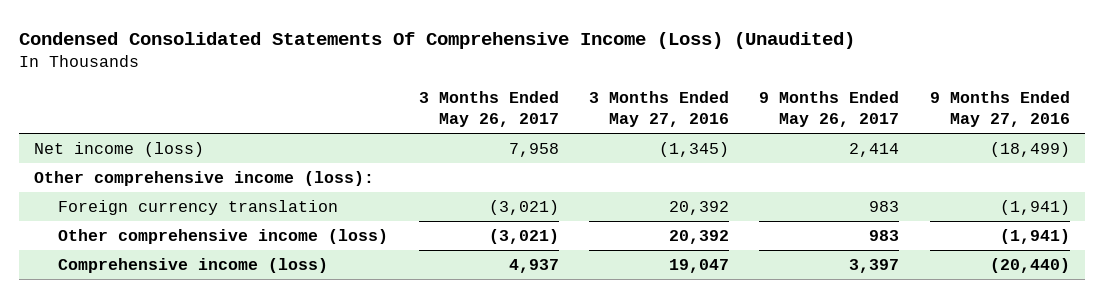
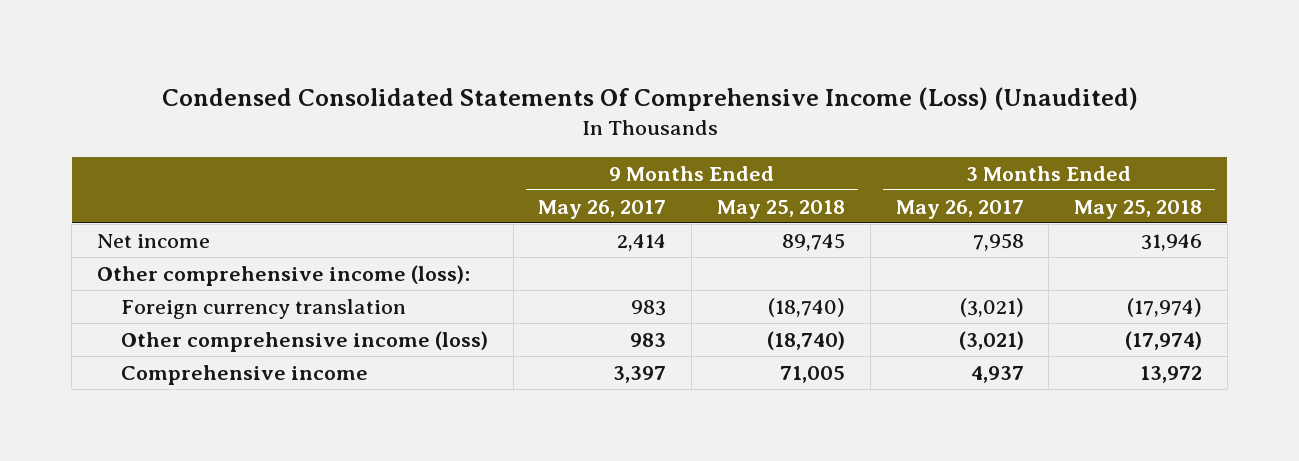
[588,90,729,127] 3 Months Ended May 27, 2016 -> none
[929,90,1070,127] 9 Months Ended May 27, 2016 -> none
none -> [717,199,846,219] May 25, 2018
none -> [1074,199,1203,219] May 25, 2018
[34,141,205,157] Net income (loss) -> [97,234,211,249] Net income
[58,257,329,273] Comprehensive income (loss) -> [120,365,368,386] Comprehensive income

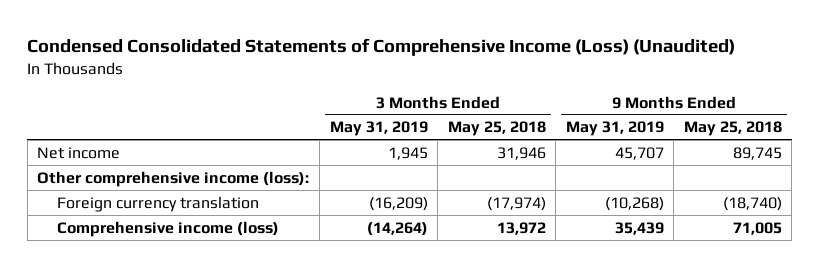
[161,86,1138,111] Condensed Consolidated Statements Of Comprehensive Income (Loss) (Unaudited) -> [27,38,736,57] Condensed Consolidated Statements of Comprehensive Income (Loss) (Unaudited)
[538,199,667,219] May 26, 2017 -> none
[895,199,1024,219] May 26, 2017 -> none
none -> [329,121,428,137] May 31, 2019
none -> [565,121,664,137] May 31, 2019
[120,331,488,353] Other comprehensive income (loss) -> none
[120,365,368,386] Comprehensive income -> [56,220,279,237] Comprehensive income (loss)

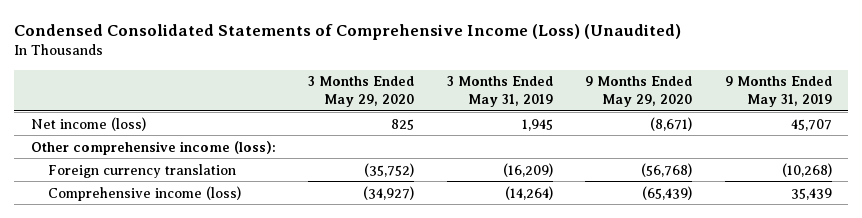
[447,121,546,137] May 25, 2018 -> none
[683,121,782,137] May 25, 2018 -> none
none -> [308,76,415,107] 3 Months Ended May 29, 2020
none -> [585,76,693,107] 9 Months Ended May 29, 2020
[37,146,121,159] Net income -> [30,116,146,131] Net income (loss)

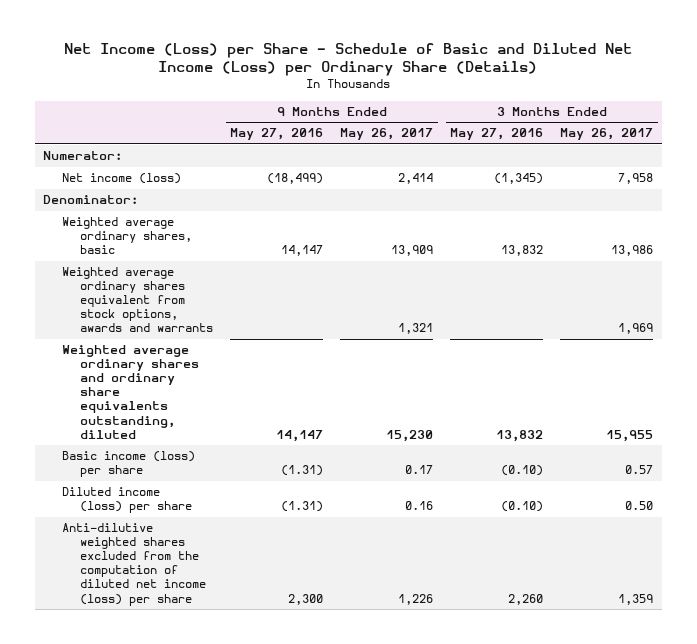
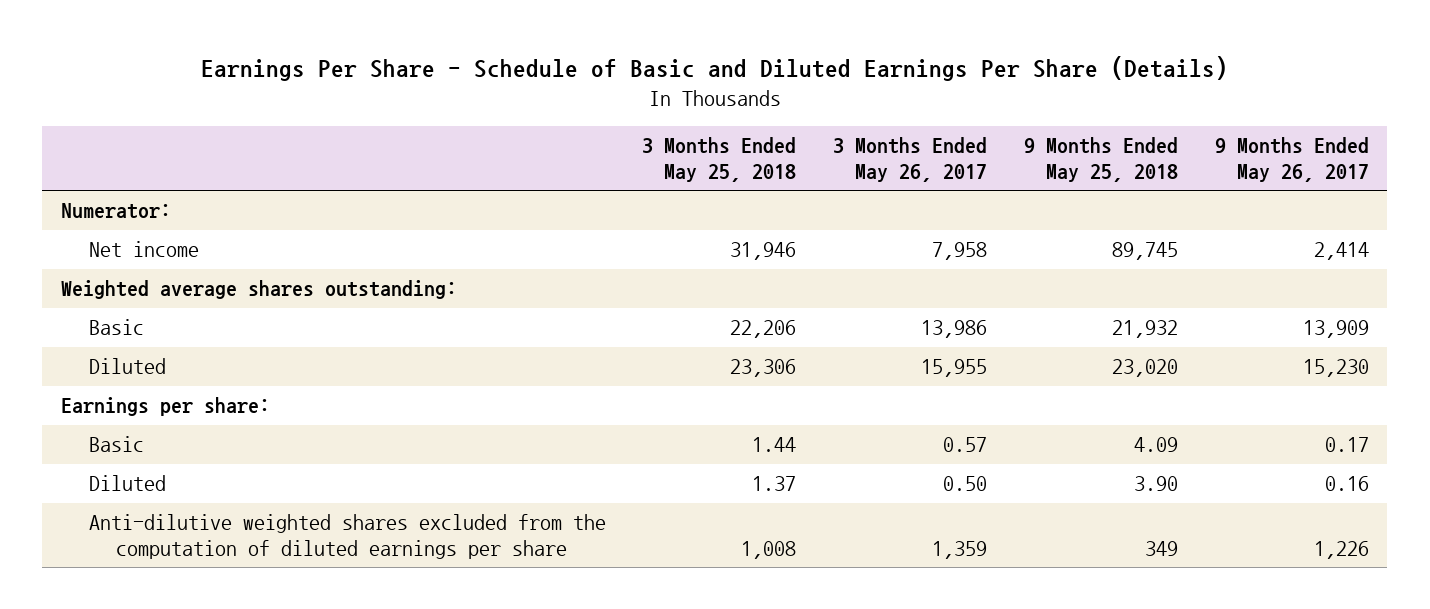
[64,42,633,77] Net Income (Loss) per Share - Schedule of Basic and Diluted Net Income (Loss) per Ordinary Share (Details) -> [200,55,1228,81] Earnings Per Share - Schedule of Basic and Diluted Earnings Per Share (Details)
[230,128,324,141] May 27, 2016 -> none
[450,128,544,141] May 27, 2016 -> none
none -> [642,137,797,182] 3 Months Ended May 25, 2018
none -> [1024,137,1179,182] 9 Months Ended May 25, 2018
[61,267,214,333] Weighted average ordinary shares equivalent from stock options, awards and warrants -> none
[61,173,181,185] Net income (loss) -> [88,241,199,258] Net income
[43,195,139,205] Denominator: -> [60,280,457,300] Weighted average shares outstanding:
[61,217,193,255] Weighted average ordinary shares, basic -> [88,319,144,336] Basic
[61,345,200,439] Weighted average ordinary shares and ordinary share equivalents outstanding, diluted -> [88,358,166,375] Diluted
none -> [60,397,270,417] Earnings per share:
[61,451,195,478] Basic income (loss) per share -> [88,436,144,453] Basic
[61,487,193,514] Diluted income (loss) per share -> [88,475,166,492] Diluted
[61,523,207,606] Anti-dilutive weighted shares excluded from the computation of diluted net income (loss) per share -> [88,514,606,559] Anti-dilutive weighted shares excluded from the computation of diluted earnings per share

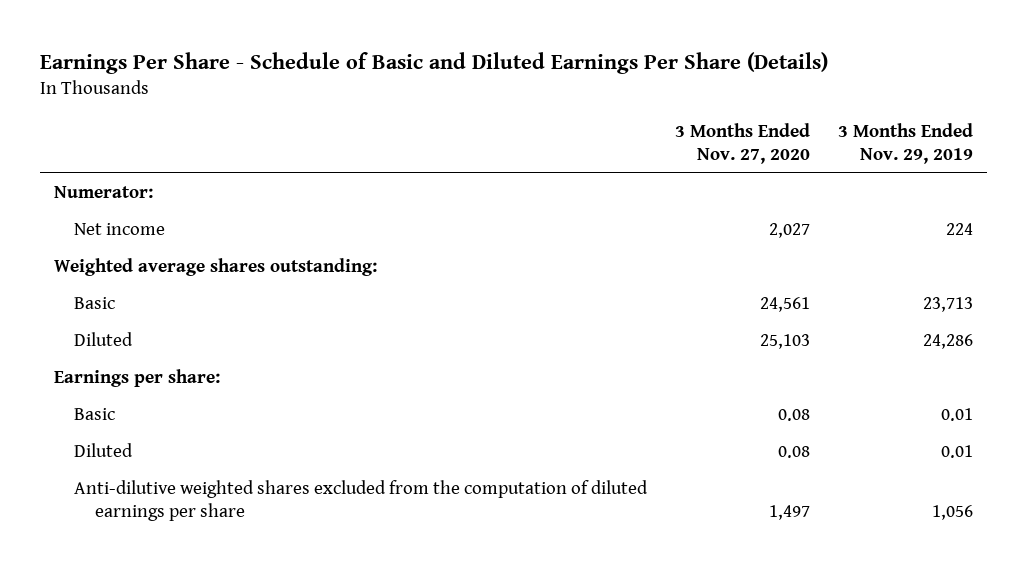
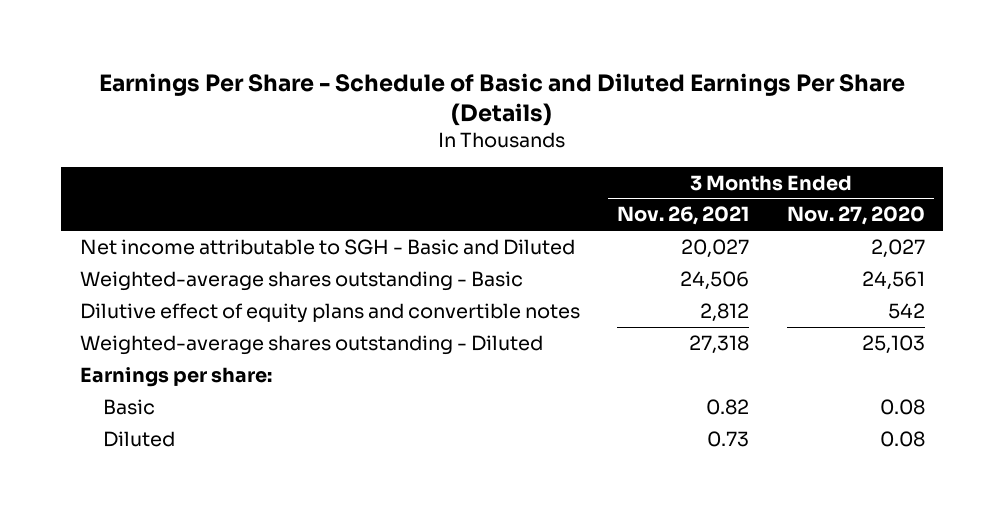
[838,122,974,164] 3 Months Ended Nov. 29, 2019 -> none
none -> [617,206,750,226] Nov. 26, 2021
[53,186,153,199] Numerator: -> none
[53,258,377,277] Weighted average shares outstanding: -> none
[74,223,166,236] Net income -> [79,238,575,255] Net income attributable to SGH - Basic and Diluted
[74,297,116,310] Basic -> [79,270,523,291] Weighted-average shares outstanding - Basic
none -> [79,302,580,323] Dilutive effect of equity plans and convertible notes
[74,332,134,347] Diluted -> [79,334,543,355] Weighted-average shares outstanding - Diluted
[74,480,649,522] Anti-dilutive weighted shares excluded from the computation of diluted earnings per share -> none

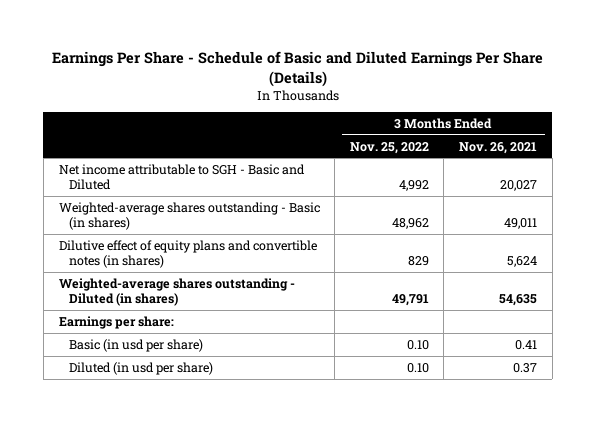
[786,206,925,226] Nov. 27, 2020 -> none
none -> [349,141,429,154] Nov. 25, 2022
[79,270,523,291] Weighted-average shares outstanding - Basic -> [58,201,320,231] Weighted-average shares outstanding - Basic (in shares)
[680,270,750,290] 24,506 -> [504,218,538,230] 49,011
[79,302,580,323] Dilutive effect of equity plans and convertible notes -> [58,239,317,269] Dilutive effect of equity plans and convertible notes (in shares)
[700,302,750,322] 2,812 -> [507,256,538,268] 5,624
[79,334,543,355] Weighted-average shares outstanding - Diluted -> [58,277,295,307] Weighted-average shares outstanding - Diluted (in shares)
[689,334,750,354] 27,318 -> [499,294,538,307] 54,635
[103,398,156,415] Basic -> [69,338,204,352] Basic (in usd per share)
[706,398,750,415] 0.82 -> [515,339,538,350] 0.41
[103,430,176,447] Diluted -> [69,361,214,375] Diluted (in usd per share)
[707,430,750,447] 0.73 -> [513,362,538,373] 0.37

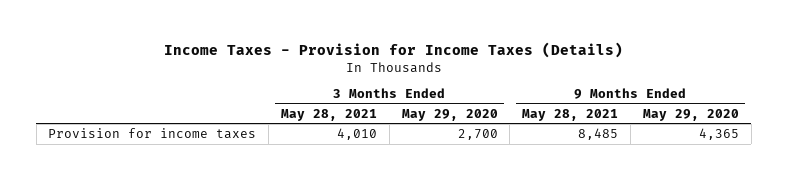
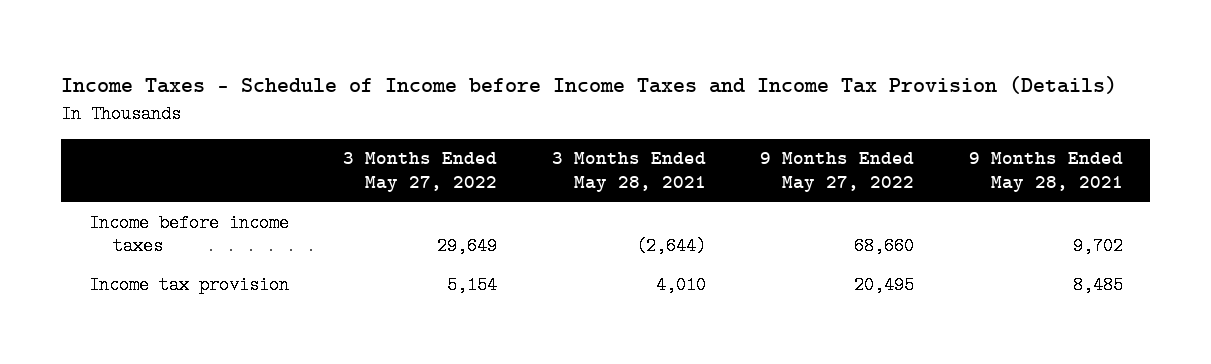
[163,42,623,59] Income Taxes - Provision for Income Taxes (Details) -> [61,76,1118,95] Income Taxes - Schedule of Income before Income Taxes and Income Tax Provision (Details)
[401,108,498,121] May 29, 2020 -> none
[642,108,739,121] May 29, 2020 -> none
none -> [343,152,498,192] 3 Months Ended May 27, 2022
none -> [760,152,915,192] 9 Months Ended May 27, 2022
none -> [88,213,289,255] Income before income taxes
[48,128,257,140] Provision for income taxes -> [88,275,289,294] Income tax provision

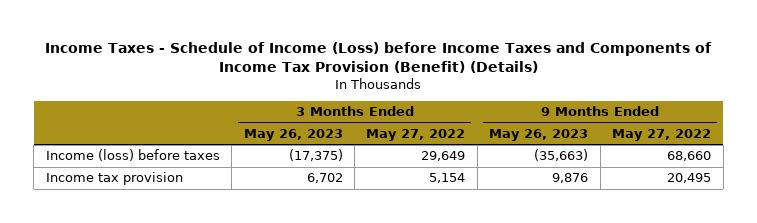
[61,76,1118,95] Income Taxes - Schedule of Income before Income Taxes and Income Tax Provision (Details) -> [45,41,713,74] Income Taxes - Schedule of Income (Loss) before Income Taxes and Components of Income Tax Provision (Benefit) (Details)
[551,152,706,192] 3 Months Ended May 28, 2021 -> none
[968,152,1123,192] 9 Months Ended May 28, 2021 -> none
none -> [243,129,343,142] May 26, 2023
none -> [489,129,589,142] May 26, 2023
[88,213,289,255] Income before income taxes -> [45,149,220,162] Income (loss) before taxes

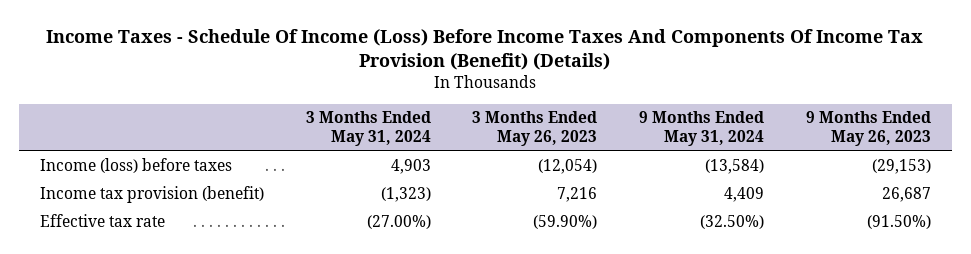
[45,41,713,74] Income Taxes - Schedule of Income (Loss) before Income Taxes and Components of Income Tax Provision (Benefit) (Details) -> [46,29,924,71] Income Taxes - Schedule Of Income (Loss) Before Income Taxes And Components Of Income Tax Provision (Benefit) (Details)
[366,129,466,142] May 27, 2022 -> none
[612,129,712,142] May 27, 2022 -> none
none -> [305,111,431,146] 3 Months Ended May 31, 2024
none -> [639,111,765,146] 9 Months Ended May 31, 2024
[288,149,343,162] (17,375) -> [538,158,598,174] (12,054)
[534,149,589,162] (35,663) -> [872,158,932,174] (29,153)
[45,172,183,186] Income tax provision -> [39,185,264,203] Income tax provision (benefit)
[306,173,343,184] 6,702 -> [557,186,598,202] 7,216
[552,173,589,184] 9,876 -> [882,186,932,202] 26,687
none -> [39,213,165,227] Effective tax rate

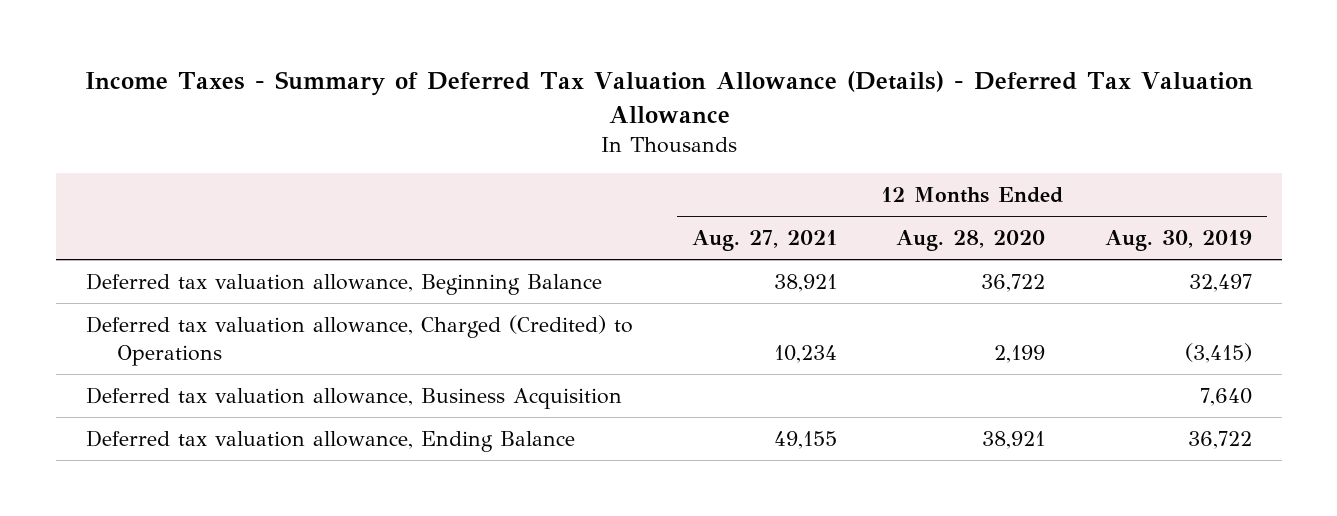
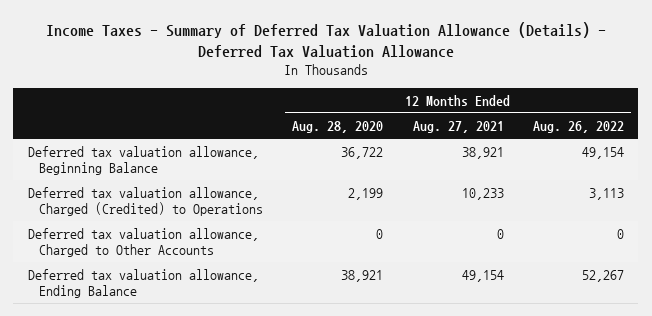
[1104,230,1252,252] Aug. 30, 2019 -> none
none -> [532,120,624,133] Aug. 26, 2022
[85,386,622,409] Deferred tax valuation allowance, Business Acquisition -> none
[774,344,838,363] 10,234 -> [461,187,504,200] 10,233
none -> [27,227,259,257] Deferred tax valuation allowance, Charged to Other Accounts
[774,430,838,449] 49,155 -> [461,269,504,282] 49,154

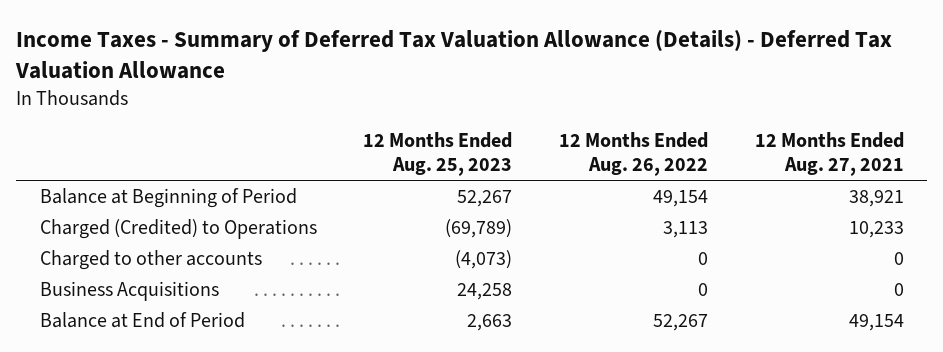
[292,120,384,133] Aug. 28, 2020 -> none
none -> [363,132,513,177] 12 Months Ended Aug. 25, 2023
[27,145,259,175] Deferred tax valuation allowance, Beginning Balance -> [39,188,297,209] Balance at Beginning of Period
[27,186,264,216] Deferred tax valuation allowance, Charged (Credited) to Operations -> [39,219,317,240] Charged (Credited) to Operations
[27,227,259,257] Deferred tax valuation allowance, Charged to Other Accounts -> [39,250,262,271] Charged to other accounts
none -> [39,281,219,302] Business Acquisitions
[27,268,259,298] Deferred tax valuation allowance, Ending Balance -> [39,312,245,329] Balance at End of Period

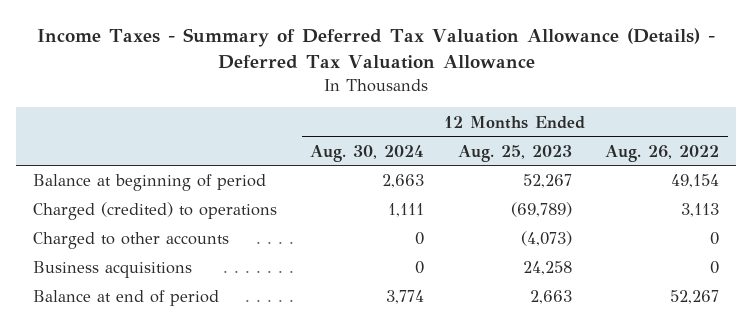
[754,132,904,177] 12 Months Ended Aug. 27, 2021 -> none
none -> [310,144,425,162] Aug. 30, 2024
[39,188,297,209] Balance at Beginning of Period -> [33,174,267,192] Balance at beginning of period
[39,219,317,240] Charged (Credited) to Operations -> [33,202,278,221] Charged (credited) to operations
[39,281,219,302] Business Acquisitions -> [33,261,193,279] Business acquisitions
[39,312,245,329] Balance at End of Period -> [33,290,220,307] Balance at end of period

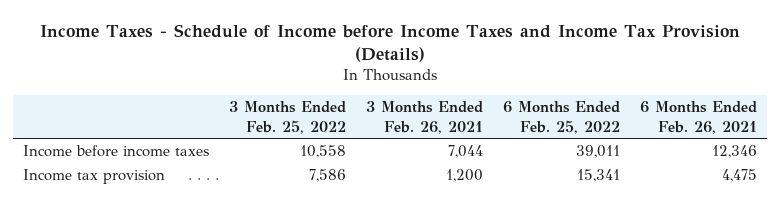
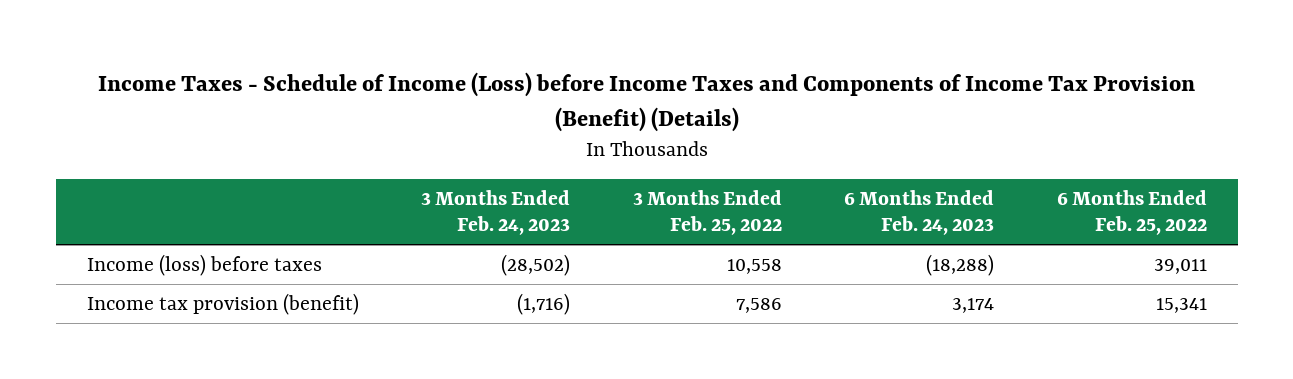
[40,23,741,62] Income Taxes - Schedule of Income before Income Taxes and Income Tax Provision (Details) -> [97,71,1195,132] Income Taxes - Schedule of Income (Loss) before Income Taxes and Components of Income Tax Provision (Benefit) (Details)
[366,101,484,134] 3 Months Ended Feb. 26, 2021 -> none
[640,101,758,134] 6 Months Ended Feb. 26, 2021 -> none
none -> [421,189,571,236] 3 Months Ended Feb. 24, 2023
none -> [844,189,995,236] 6 Months Ended Feb. 24, 2023
[23,144,210,157] Income before income taxes -> [86,253,322,276] Income (loss) before taxes
[23,168,166,184] Income tax provision -> [86,292,359,315] Income tax provision (benefit)

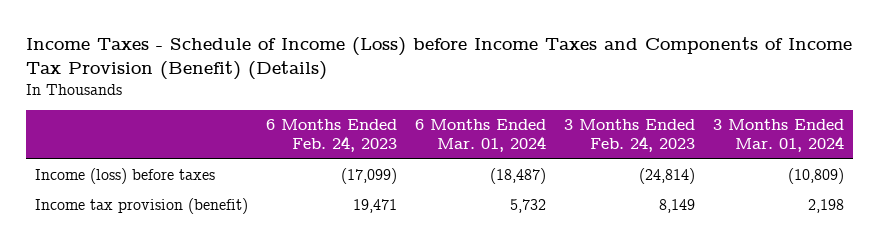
[632,189,782,236] 3 Months Ended Feb. 25, 2022 -> none
[1056,189,1207,236] 6 Months Ended Feb. 25, 2022 -> none
none -> [414,119,546,153] 6 Months Ended Mar. 01, 2024
none -> [713,119,845,153] 3 Months Ended Mar. 01, 2024
[501,253,571,276] (28,502) -> [638,168,695,185] (24,814)
[926,253,995,276] (18,288) -> [340,168,397,185] (17,099)
[517,292,571,315] (1,716) -> [658,199,695,214] 8,149
[952,297,995,313] 3,174 -> [352,199,397,214] 19,471

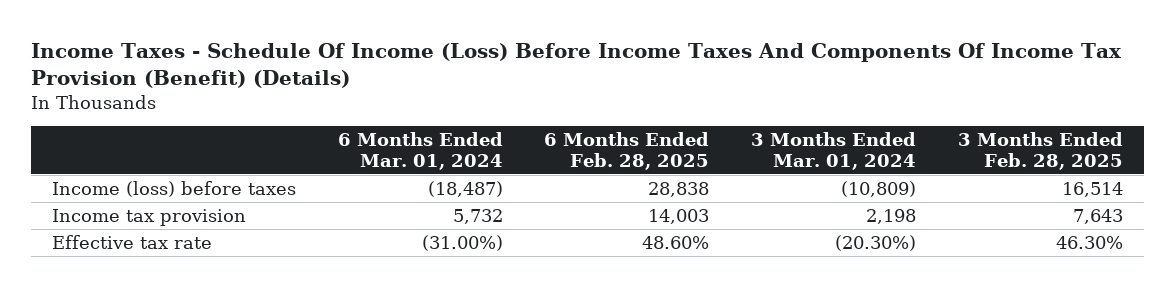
[25,36,852,80] Income Taxes - Schedule of Income (Loss) before Income Taxes and Components of Income Tax Provision (Benefit) (Details) -> [31,43,1123,89] Income Taxes - Schedule Of Income (Loss) Before Income Taxes And Components Of Income Tax Provision (Benefit) (Details)
[265,119,397,153] 6 Months Ended Feb. 24, 2023 -> none
[563,119,695,153] 3 Months Ended Feb. 24, 2023 -> none
none -> [544,132,710,170] 6 Months Ended Feb. 28, 2025
none -> [957,132,1123,170] 3 Months Ended Feb. 28, 2025
[34,198,248,215] Income tax provision (benefit) -> [51,208,246,226] Income tax provision
none -> [51,234,212,249] Effective tax rate

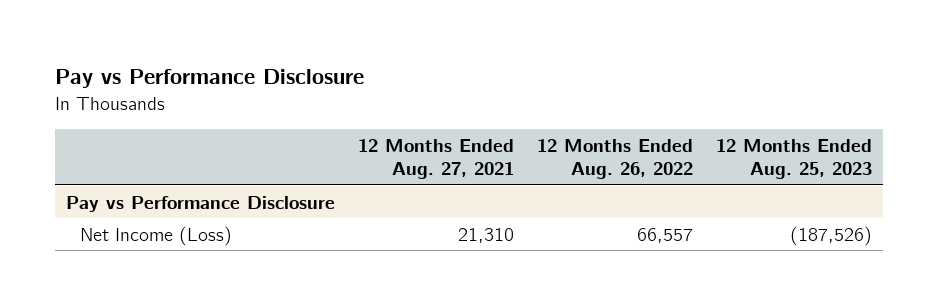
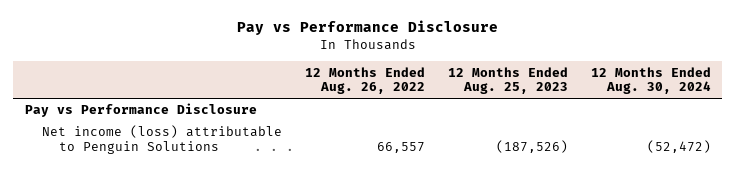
[358,138,515,180] 12 Months Ended Aug. 27, 2021 -> none
none -> [590,66,711,95] 12 Months Ended Aug. 30, 2024
[80,225,233,246] Net Income (Loss) -> [42,125,283,154] Net income (loss) attributable to Penguin Solutions

